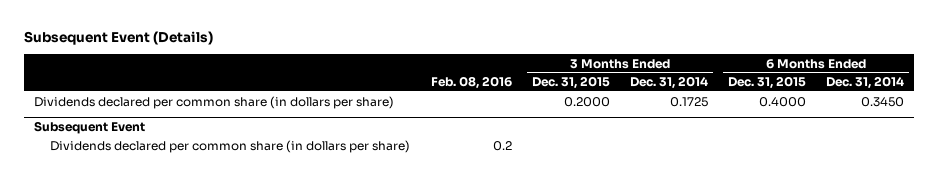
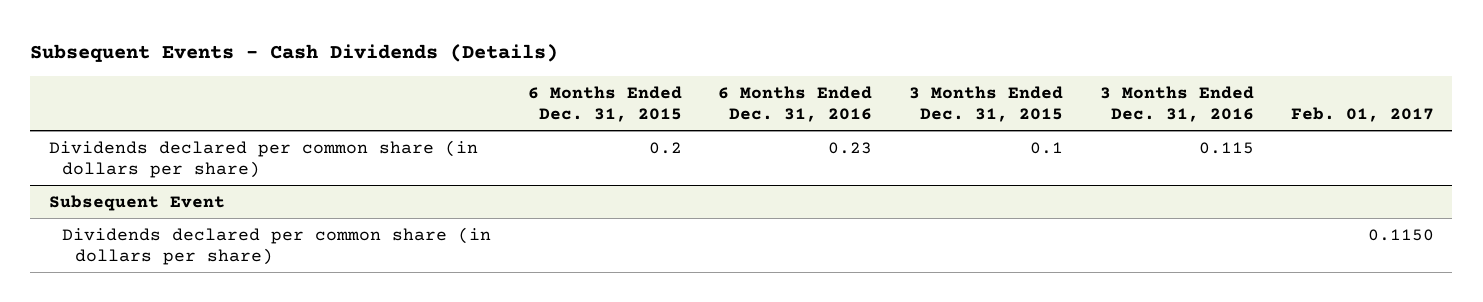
[23,31,213,46] Subsequent Event (Details) -> [30,44,559,63] Subsequent Events - Cash Dividends (Details)
[430,75,512,89] Feb. 08, 2016 -> none
[629,75,708,89] Dec. 31, 2014 -> none
[825,75,904,89] Dec. 31, 2014 -> none
none -> [718,85,873,122] 6 Months Ended Dec. 31, 2016
none -> [1100,85,1255,122] 3 Months Ended Dec. 31, 2016
none -> [1290,106,1434,122] Feb. 01, 2017
[563,96,610,107] 0.2000 -> [1030,141,1064,154] 0.1
[758,96,806,107] 0.4000 -> [648,141,682,154] 0.2

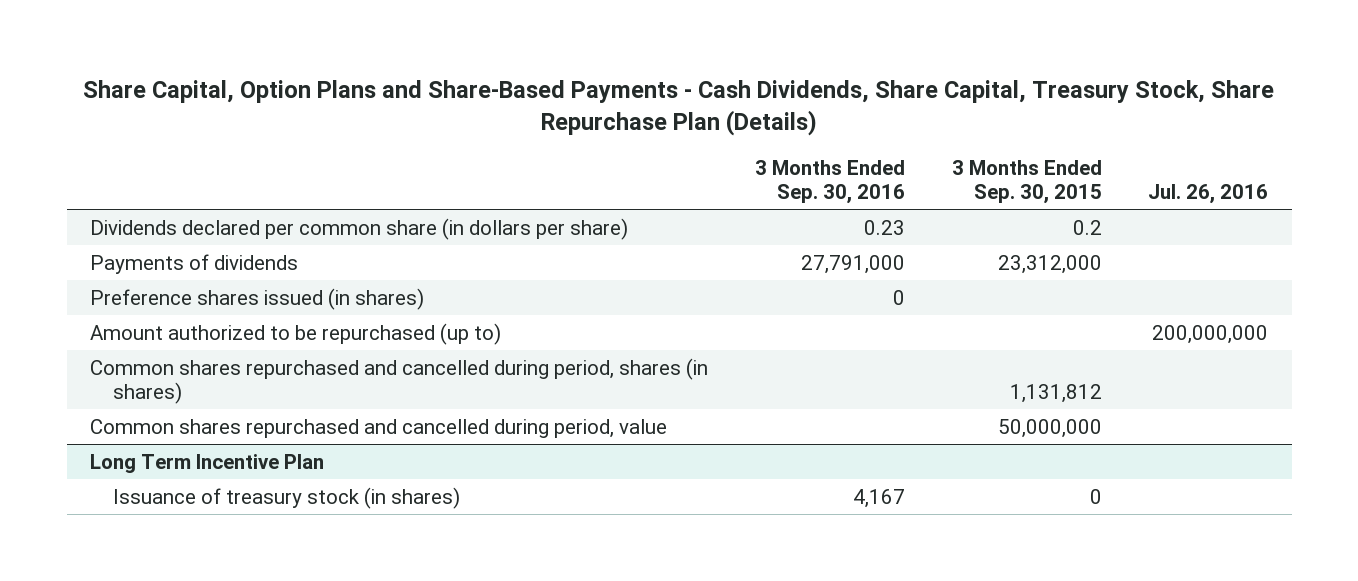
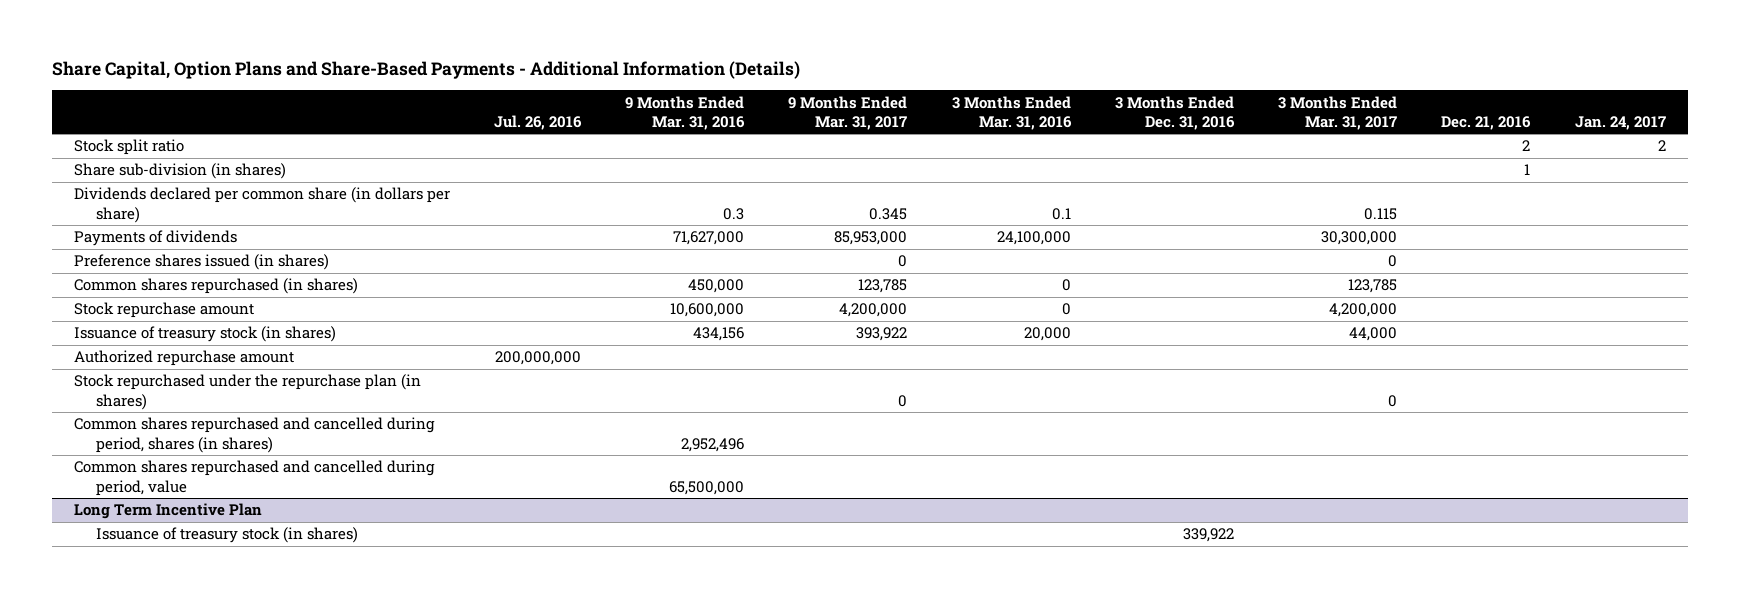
[83,80,1275,136] Share Capital, Option Plans and Share-Based Payments - Cash Dividends, Share Capital, Treasury Stock, Share Repurchase Plan (Details) -> [51,61,800,80] Share Capital, Option Plans and Share-Based Payments - Additional Information (Details)
[754,159,905,204] 3 Months Ended Sep. 30, 2016 -> none
[951,159,1102,204] 3 Months Ended Sep. 30, 2015 -> none
none -> [625,95,746,130] 9 Months Ended Mar. 31, 2016
none -> [788,95,908,130] 9 Months Ended Mar. 31, 2017
none -> [951,95,1072,130] 3 Months Ended Mar. 31, 2016
none -> [1114,95,1235,130] 3 Months Ended Dec. 31, 2016
none -> [1278,95,1398,130] 3 Months Ended Mar. 31, 2017
none -> [1441,115,1532,130] Dec. 21, 2016
none -> [1574,115,1666,130] Jan. 24, 2017
none -> [73,139,184,156] Stock split ratio
none -> [73,163,286,180] Share sub-division (in shares)
none -> [73,278,358,295] Common shares repurchased (in shares)
none -> [73,302,254,319] Stock repurchase amount
none -> [73,326,336,343] Issuance of treasury stock (in shares)
[90,322,502,345] Amount authorized to be repurchased (up to) -> [73,350,294,367] Authorized repurchase amount
none -> [73,374,421,410] Stock repurchased under the repurchase plan (in shares)

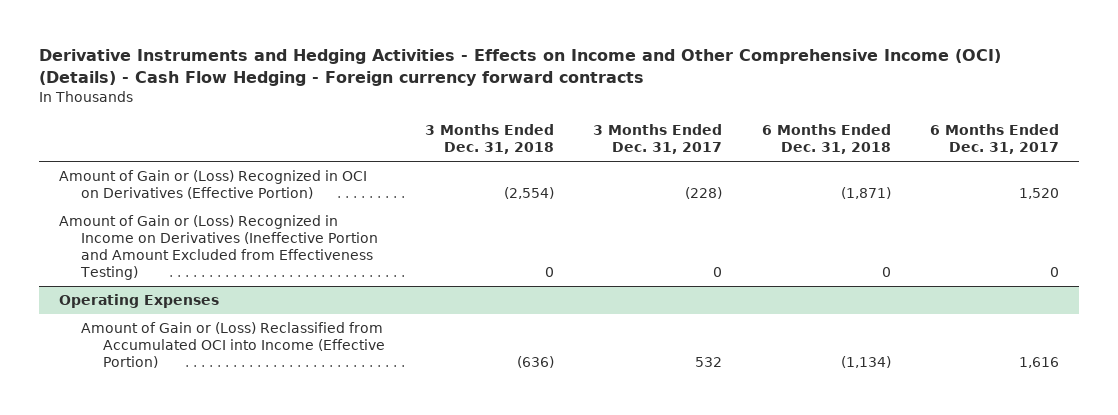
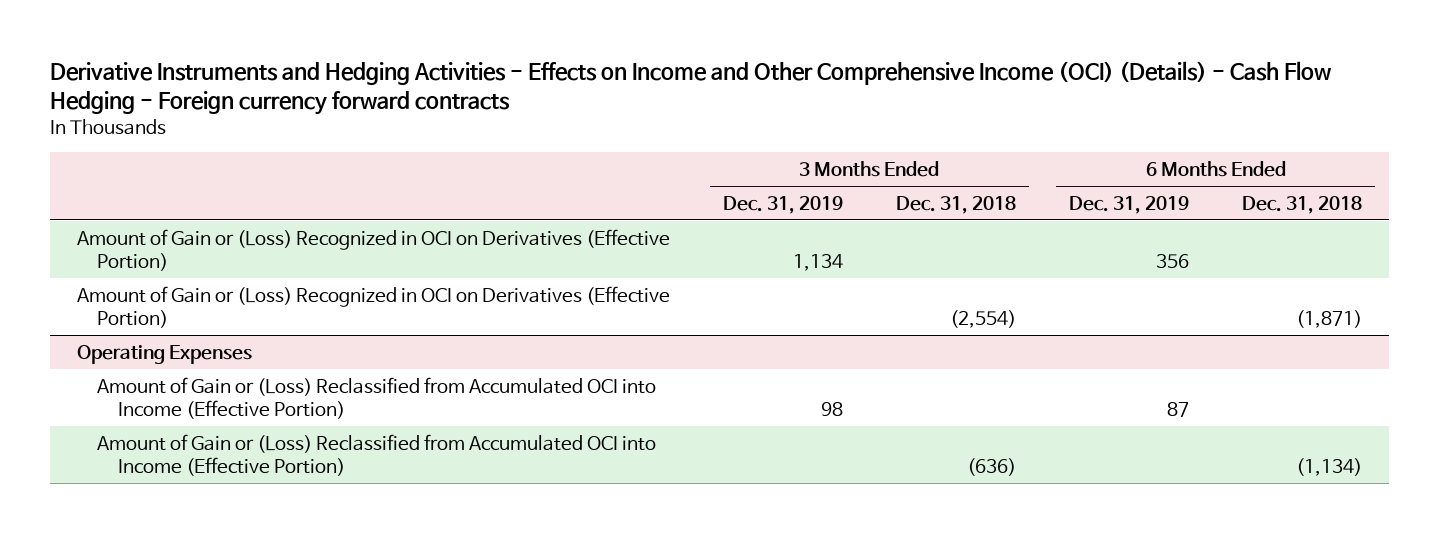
[593,124,723,155] 3 Months Ended Dec. 31, 2017 -> none
[930,124,1060,155] 6 Months Ended Dec. 31, 2017 -> none
none -> [722,195,843,214] Dec. 31, 2019
none -> [1069,195,1190,214] Dec. 31, 2019
none -> [76,228,670,271] Amount of Gain or (Loss) Recognized in OCI on Derivatives (Effective Portion)
[58,215,379,280] Amount of Gain or (Loss) Recognized in Income on Derivatives (Ineffective Portion and Amount Excluded from Effectiveness Testing) -> none
none -> [97,376,657,419] Amount of Gain or (Loss) Reclassified from Accumulated OCI into Income (Effective Portion)

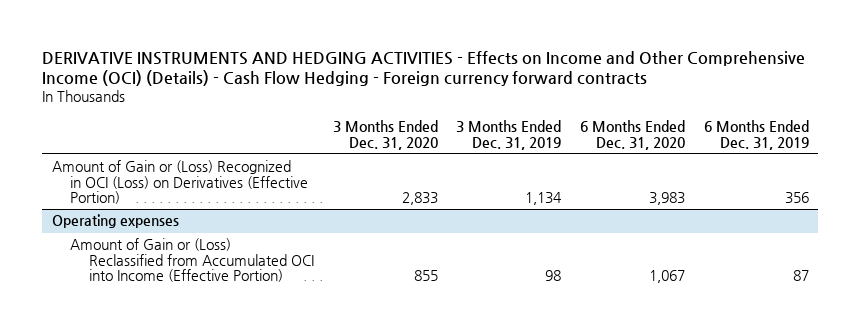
[50,61,1333,116] Derivative Instruments and Hedging Activities - Effects on Income and Other Comprehensive Income (OCI) (Details) - Cash Flow Hedging - Foreign currency forward contracts -> [42,50,806,87] DERIVATIVE INSTRUMENTS AND HEDGING ACTIVITIES - Effects on Income and Other Comprehensive Income (OCI) (Details) - Cash Flow Hedging - Foreign currency forward contracts
[895,195,1016,214] Dec. 31, 2018 -> none
[1242,195,1363,214] Dec. 31, 2018 -> none
none -> [332,120,438,150] 3 Months Ended Dec. 31, 2020
none -> [580,120,686,150] 6 Months Ended Dec. 31, 2020
[76,285,670,328] Amount of Gain or (Loss) Recognized in OCI on Derivatives (Effective Portion) -> none
[76,228,670,271] Amount of Gain or (Loss) Recognized in OCI on Derivatives (Effective Portion) -> [51,160,309,205] Amount of Gain or (Loss) Recognized in OCI (Loss) on Derivatives (Effective Portion)
[76,344,252,364] Operating Expenses -> [51,214,179,229] Operating expenses
[97,433,657,476] Amount of Gain or (Loss) Reclassified from Accumulated OCI into Income (Effective Portion) -> none

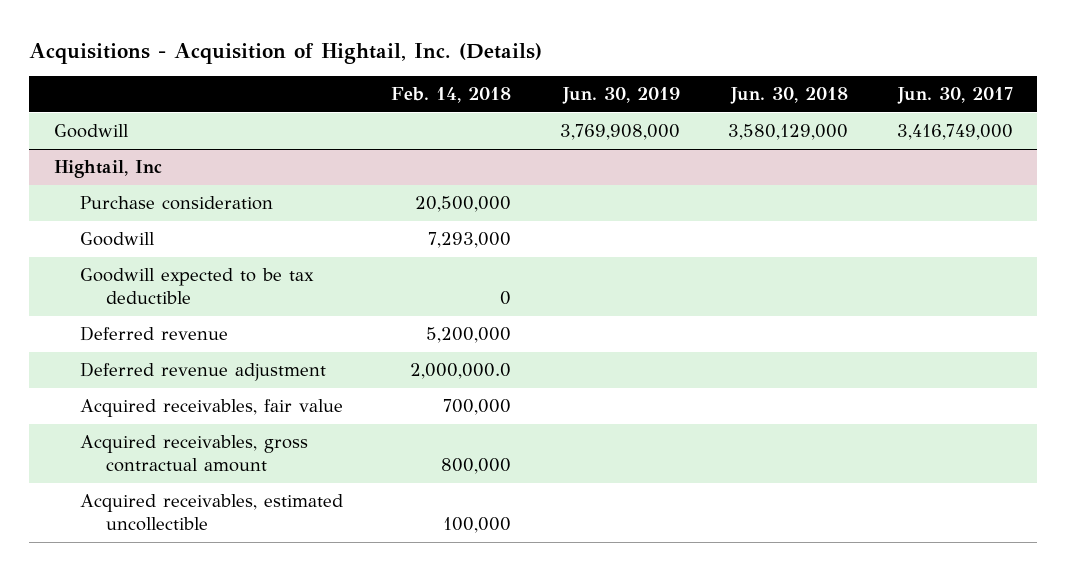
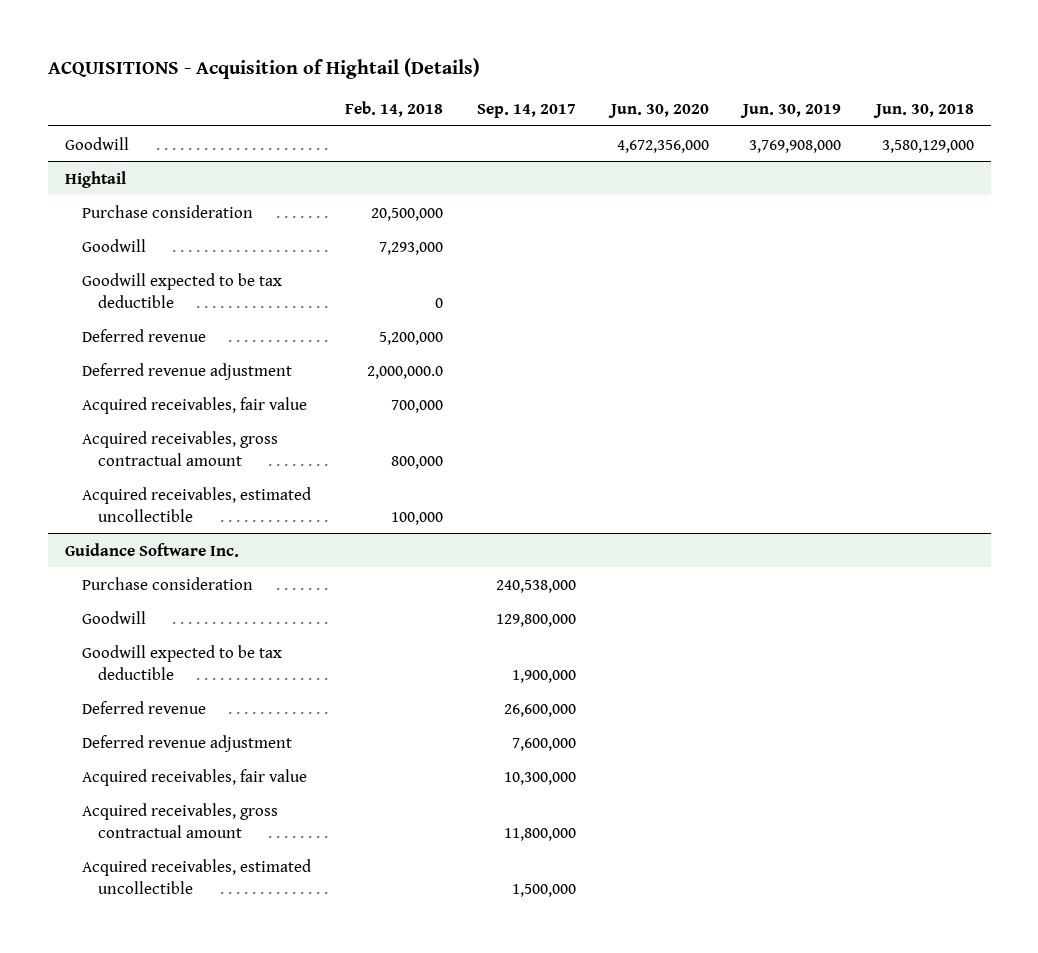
[29,42,543,64] Acquisitions - Acquisition of Hightail, Inc. (Details) -> [47,58,480,80] ACQUISITIONS - Acquisition of Hightail (Details)
[896,87,1013,105] Jun. 30, 2017 -> none
none -> [477,103,577,118] Sep. 14, 2017
none -> [607,103,709,118] Jun. 30, 2020
[53,160,162,179] Hightail, Inc -> [64,170,126,188] Hightail
none -> [64,542,239,557] Guidance Software Inc.
none -> [81,576,253,590] Purchase consideration
none -> [81,610,146,624] Goodwill
none -> [81,644,282,680] Goodwill expected to be tax deductible
none -> [81,700,206,714] Deferred revenue
none -> [81,734,292,752] Deferred revenue adjustment
none -> [81,768,307,786] Acquired receivables, fair value
none -> [81,802,278,838] Acquired receivables, gross contractual amount
none -> [81,858,311,894] Acquired receivables, estimated uncollectible

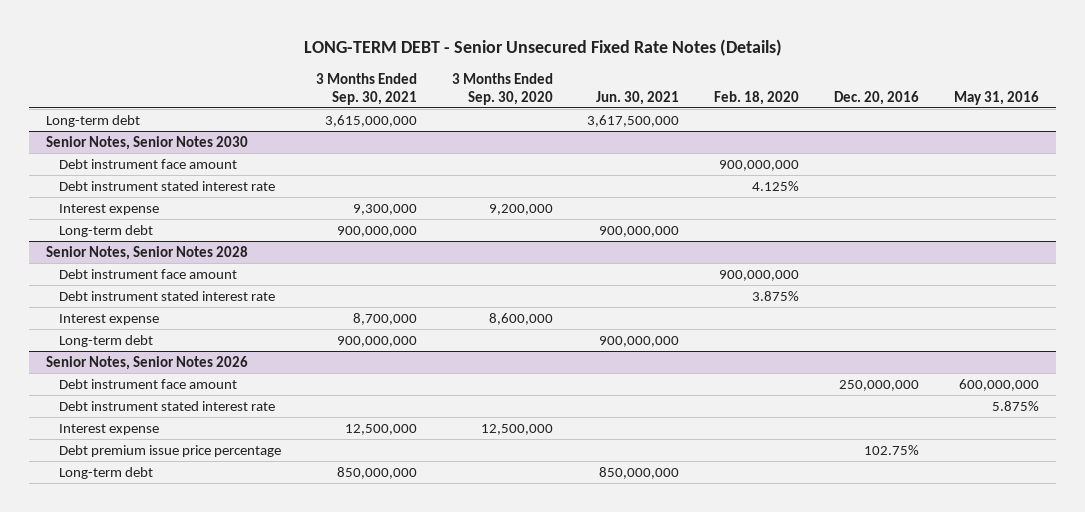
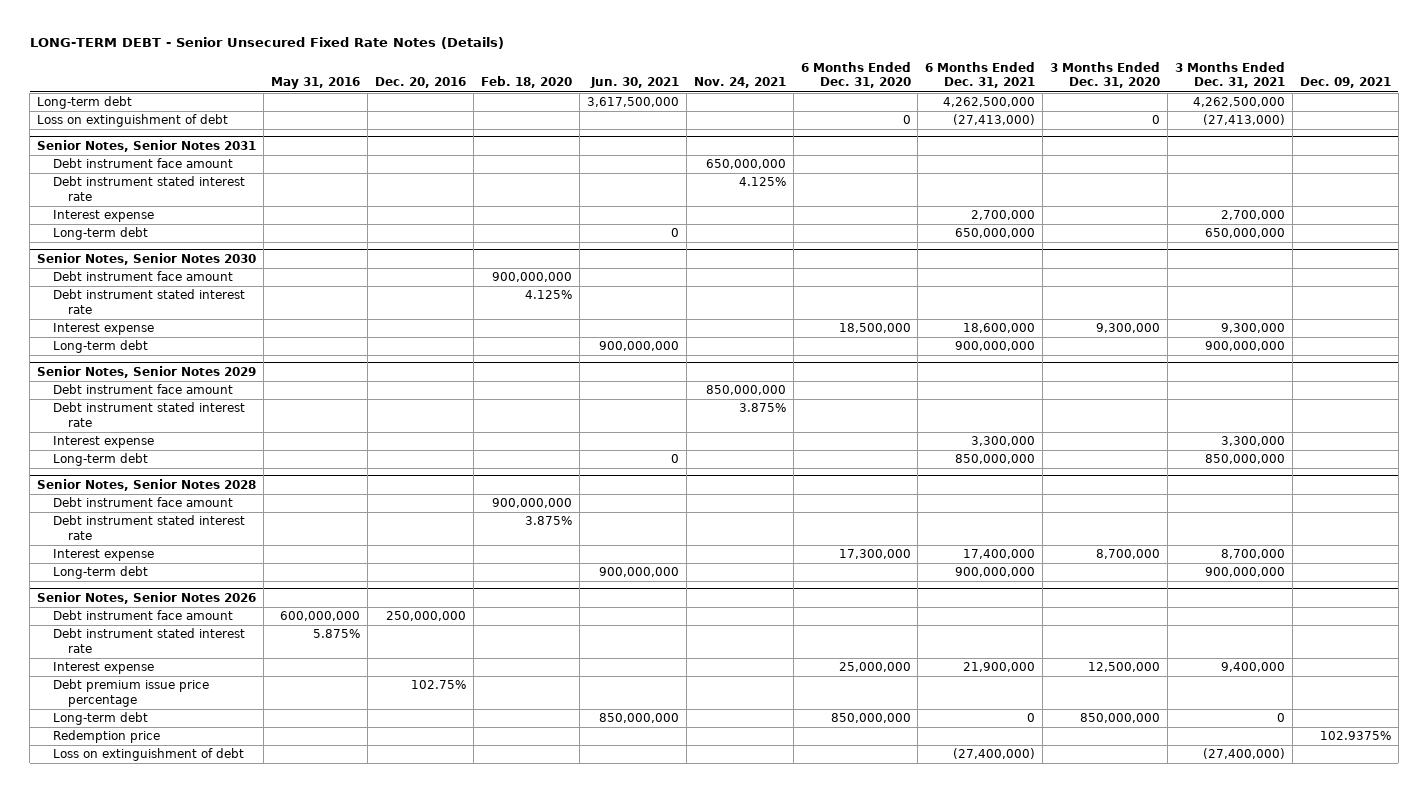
[315,72,417,105] 3 Months Ended Sep. 30, 2021 -> none
[451,72,553,105] 3 Months Ended Sep. 30, 2020 -> none
none -> [693,77,786,89] Nov. 24, 2021
none -> [800,62,911,89] 6 Months Ended Dec. 31, 2020
none -> [925,62,1036,89] 6 Months Ended Dec. 31, 2021
none -> [1050,62,1161,89] 3 Months Ended Dec. 31, 2020
none -> [1175,62,1286,89] 3 Months Ended Dec. 31, 2021
none -> [1299,77,1391,89] Dec. 09, 2021
none -> [37,114,229,128] Loss on extinguishment of debt
none -> [37,139,257,152] Senior Notes, Senior Notes 2031
none -> [52,158,233,169] Debt instrument face amount
none -> [52,176,245,201] Debt instrument stated interest rate
none -> [52,210,154,223] Interest expense
none -> [52,227,148,241] Long-term debt
none -> [37,365,257,378] Senior Notes, Senior Notes 2029
none -> [52,384,233,395] Debt instrument face amount
none -> [52,402,245,427] Debt instrument stated interest rate
none -> [52,436,154,449] Interest expense
none -> [52,453,148,467] Long-term debt
none -> [52,730,160,744] Redemption price
none -> [52,748,244,762] Loss on extinguishment of debt

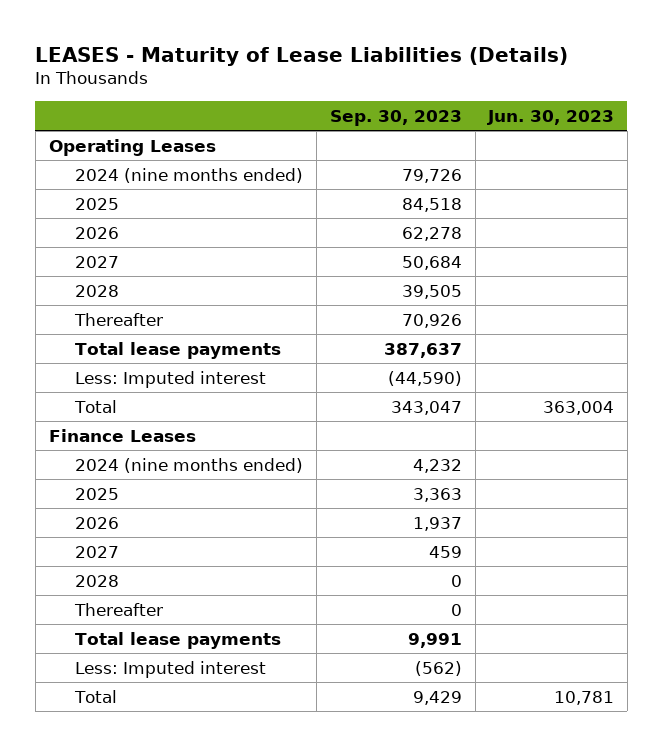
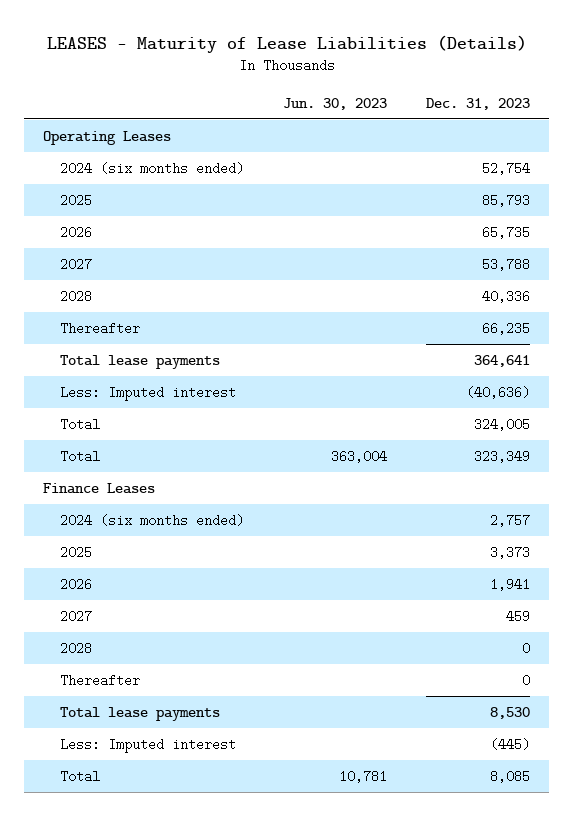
[329,109,462,126] Sep. 30, 2023 -> none
none -> [426,97,531,110] Dec. 31, 2023
[75,167,304,183] 2024 (nine months ended) -> [60,161,245,175] 2024 (six months ended)
none -> [60,417,101,431] Total
[75,457,304,473] 2024 (nine months ended) -> [60,513,245,527] 2024 (six months ended)

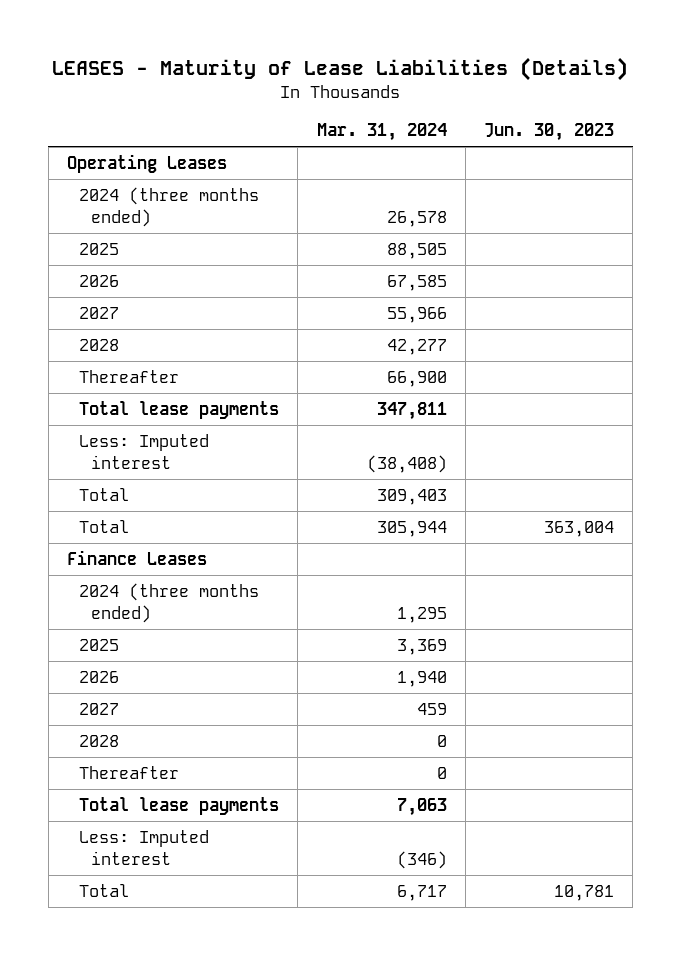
[426,97,531,110] Dec. 31, 2023 -> none
none -> [316,123,447,142] Mar. 31, 2024
[60,161,245,175] 2024 (six months ended) -> [78,186,259,227] 2024 (three months ended)
[60,513,245,527] 2024 (six months ended) -> [78,582,259,623] 2024 (three months ended)

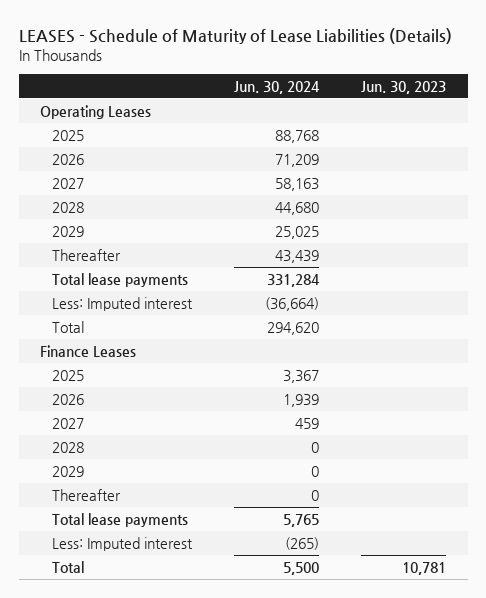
[52,56,629,81] LEASES - Maturity of Lease Liabilities (Details) -> [18,27,452,44] LEASES - Schedule of Maturity of Lease Liabilities (Details)
[316,123,447,142] Mar. 31, 2024 -> none
none -> [234,80,321,94] Jun. 30, 2024
[78,186,259,227] 2024 (three months ended) -> none
none -> [52,225,85,237] 2029
[78,519,129,533] Total -> none
[78,582,259,623] 2024 (three months ended) -> none
none -> [52,465,85,477] 2029

